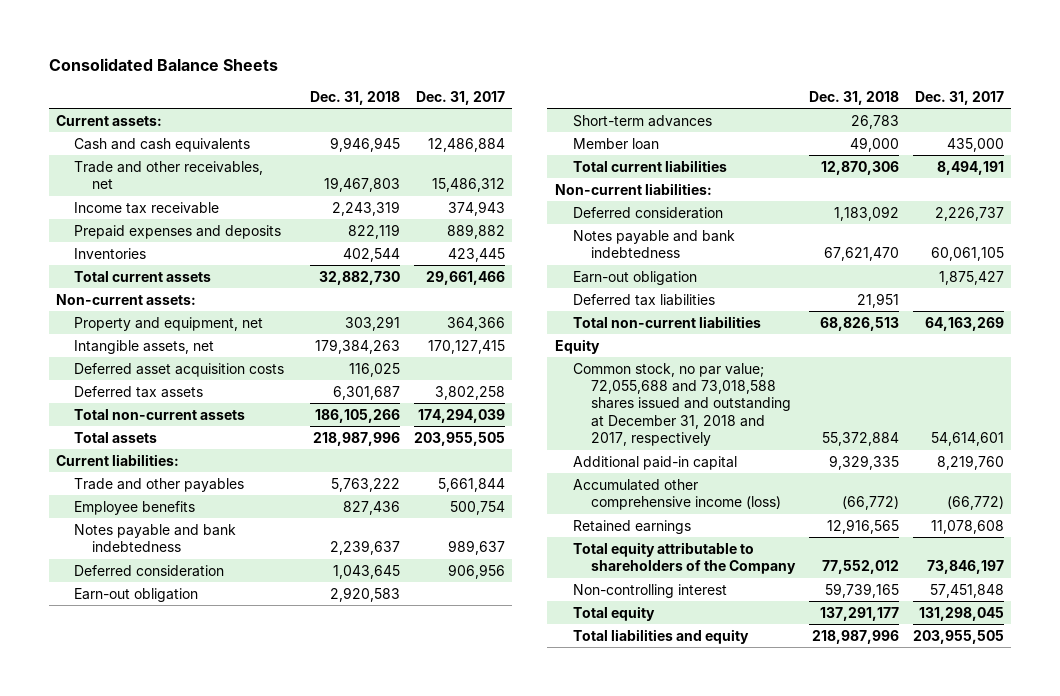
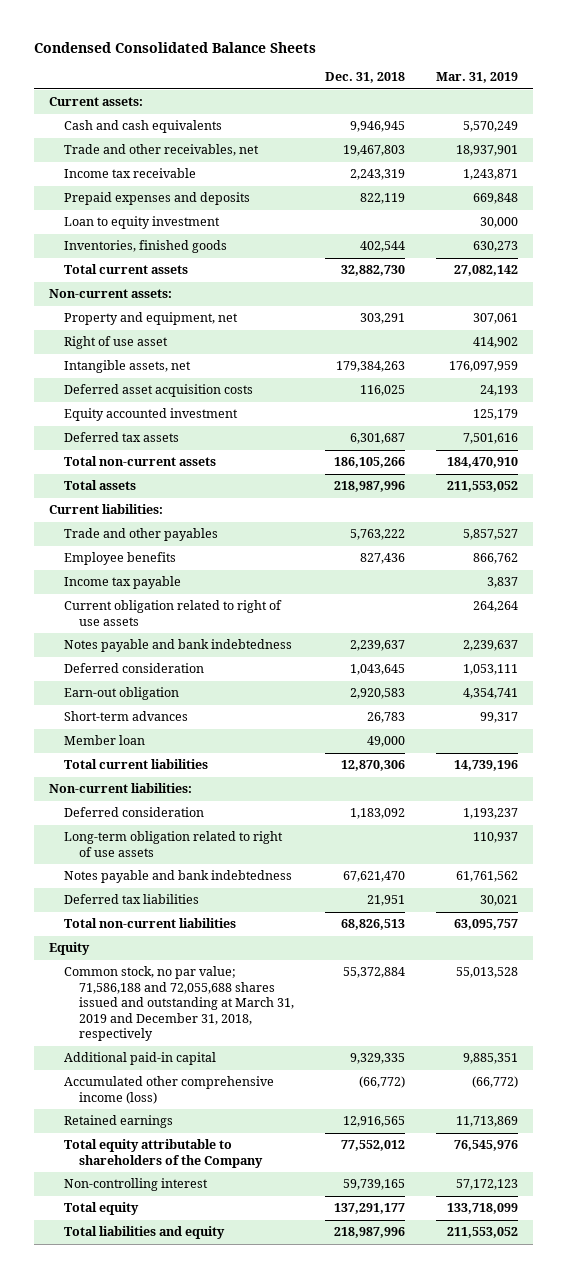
[48,57,278,71] Consolidated Balance Sheets -> [33,41,316,53] Condensed Consolidated Balance Sheets
[416,90,506,105] Dec. 31, 2017 -> none
none -> [435,72,518,84] Mar. 31, 2019
none -> [63,216,220,230] Loan to equity investment
[73,247,146,259] Inventories -> [63,240,227,254] Inventories, finished goods
none -> [63,336,168,350] Right of use asset
none -> [63,408,238,422] Equity accounted investment
none -> [63,576,181,590] Income tax payable
none -> [63,600,282,626] Current obligation related to right of use assets
none -> [63,831,283,857] Long-term obligation related to right of use assets
[572,270,697,285] Earn-out obligation -> none
[572,362,791,447] Common stock, no par value; 72,055,688 and 73,018,588 shares issued and outstanding at December 31, 2018 and 2017, respectively -> [63,966,294,1042] Common stock, no par value; 71,586,188 and 72,055,688 shares issued and outstanding at March 31, 2019 and December 31, 2018, respectively

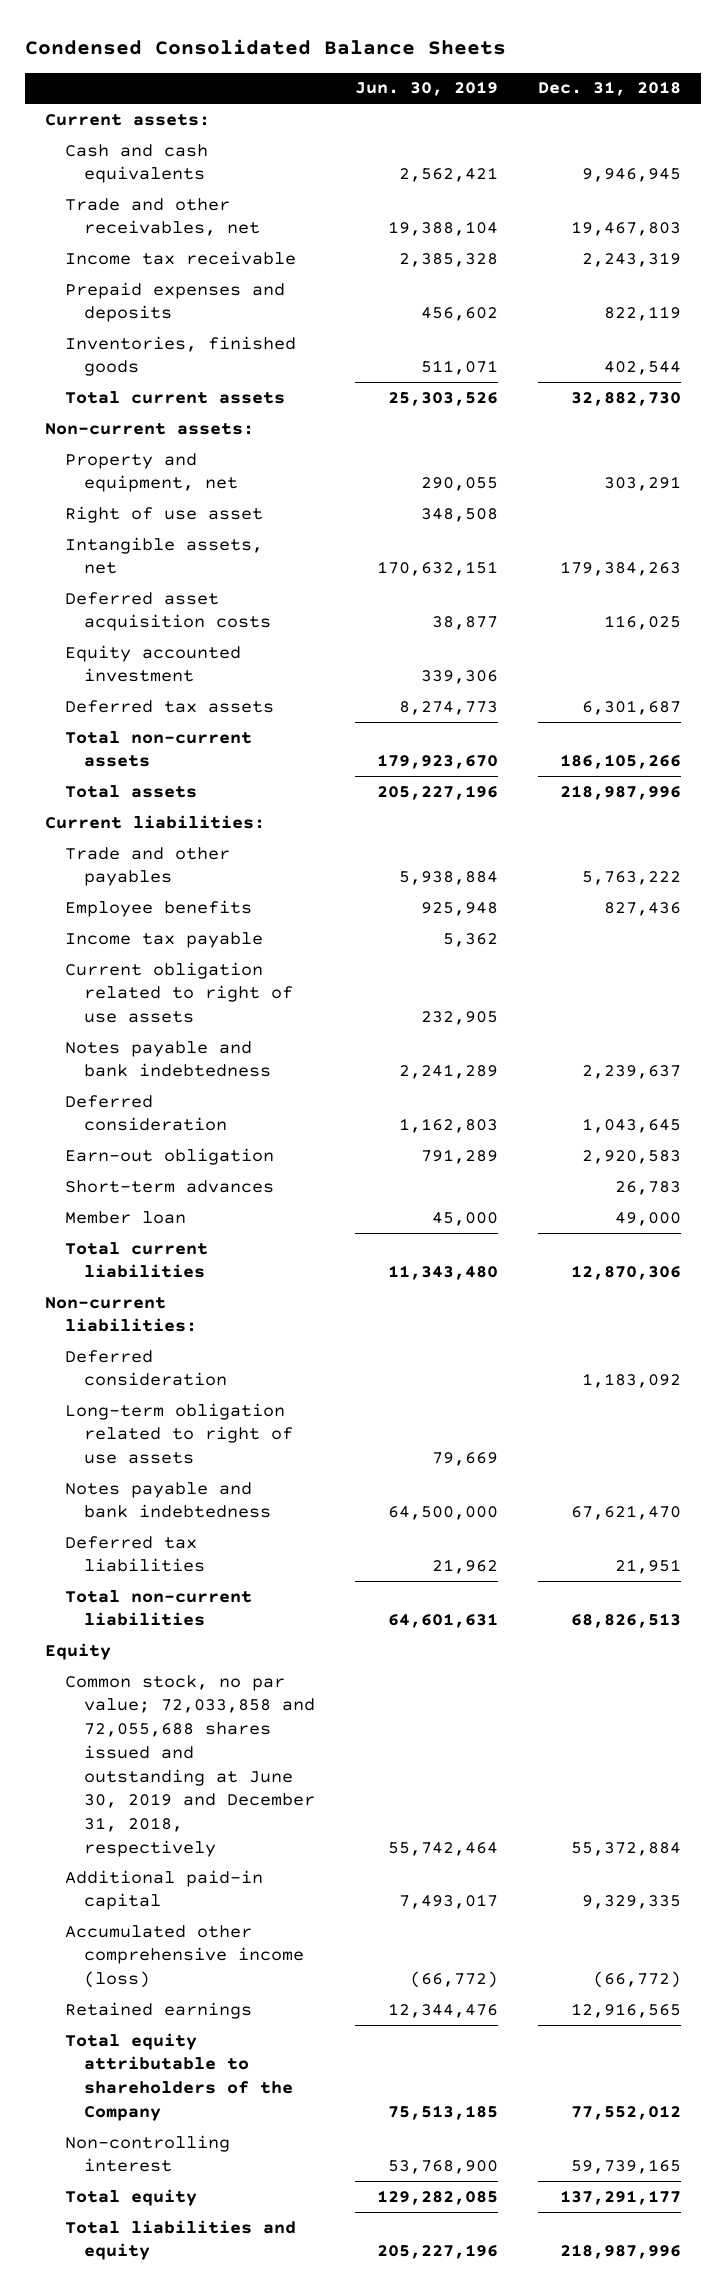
[435,72,518,84] Mar. 31, 2019 -> none
none -> [355,81,499,97] Jun. 30, 2019
[63,216,220,230] Loan to equity investment -> none
[63,966,294,1042] Common stock, no par value; 71,586,188 and 72,055,688 shares issued and outstanding at March 31, 2019 and December 31, 2018, respectively -> [64,1674,316,1857] Common stock, no par value; 72,033,858 and 72,055,688 shares issued and outstanding at June 30, 2019 and December 31, 2018, respectively

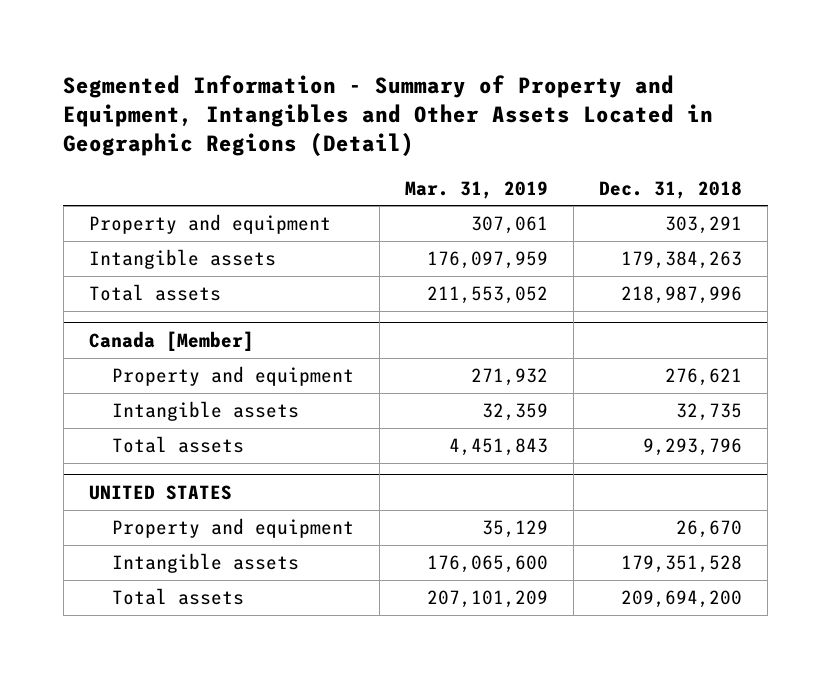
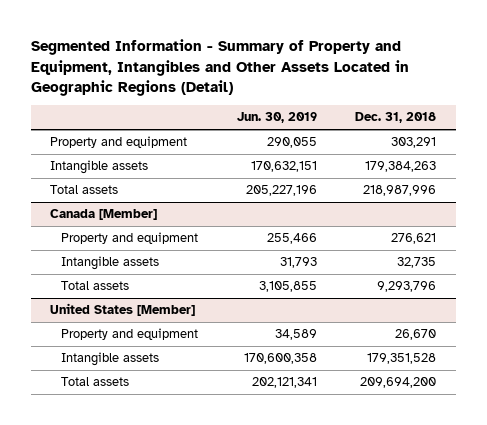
[404,180,548,199] Mar. 31, 2019 -> none
none -> [236,112,317,124] Jun. 30, 2019
[88,485,232,501] UNITED STATES -> [50,303,196,317] United States [Member]

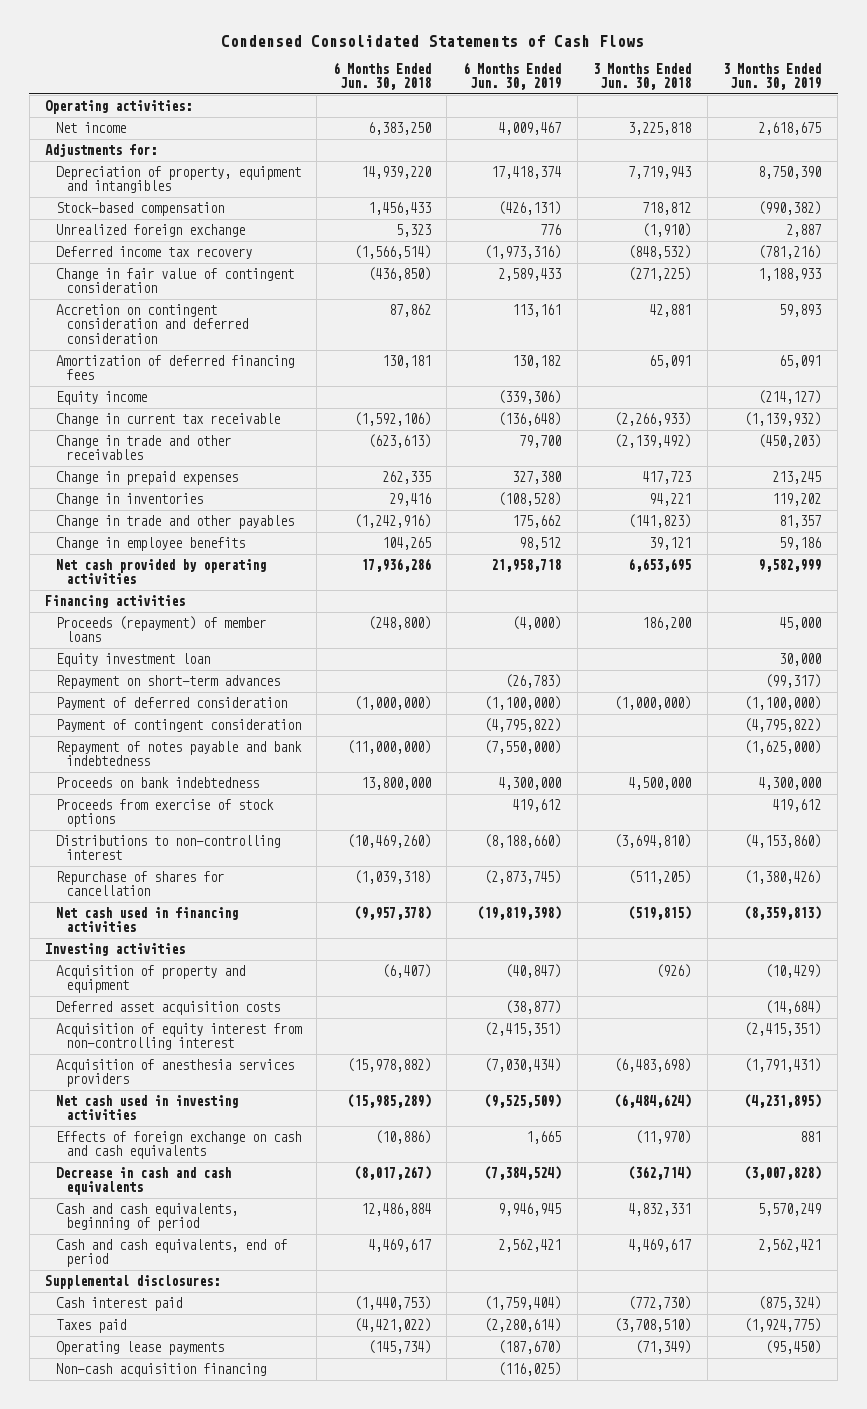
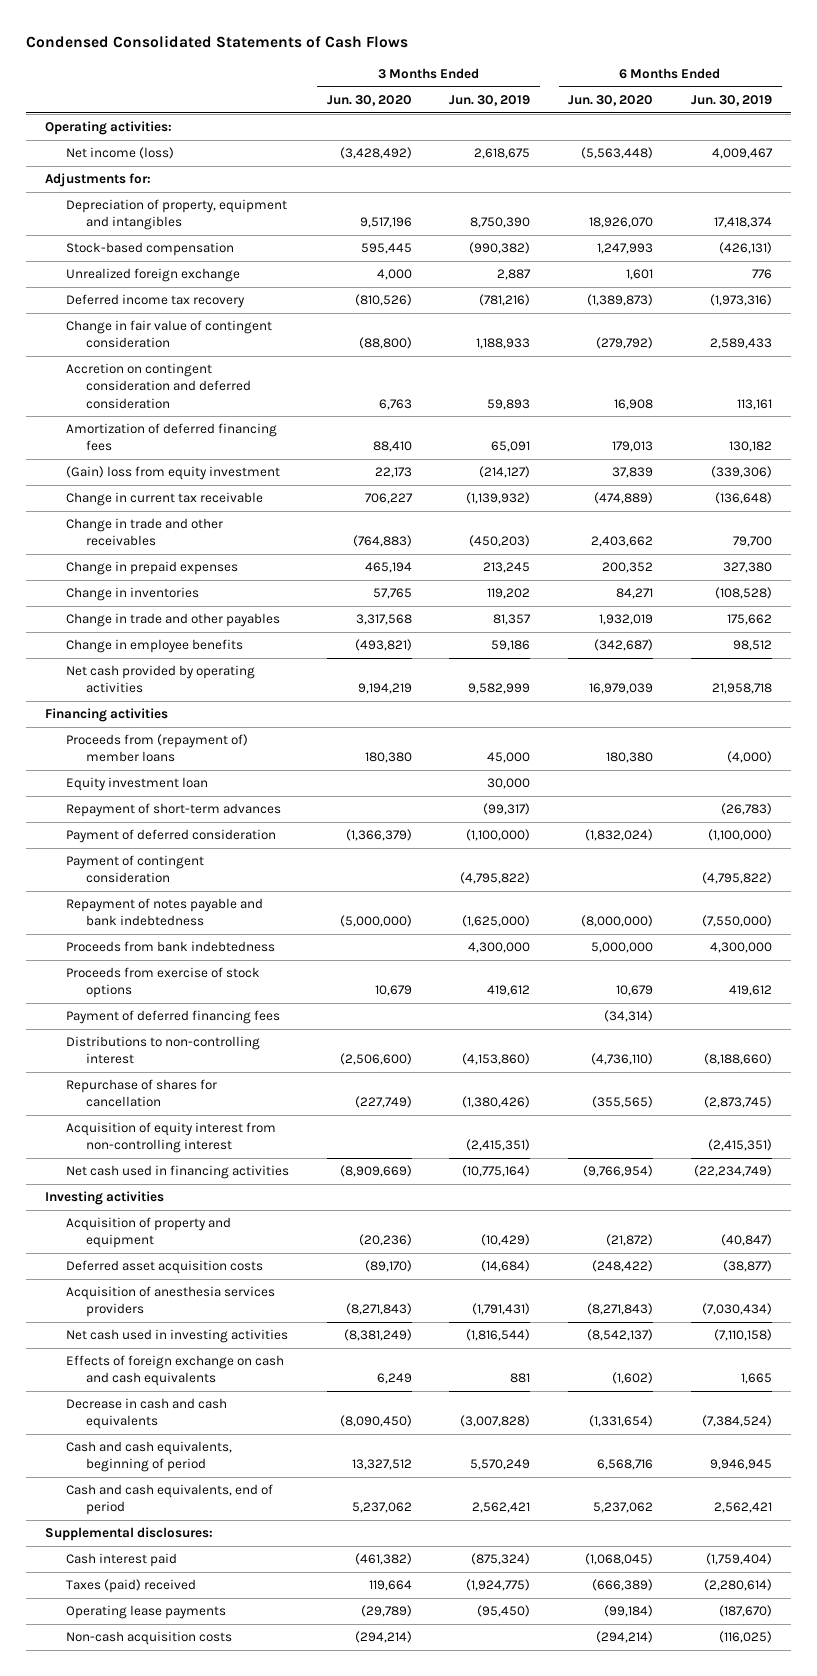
[332,61,431,91] 6 Months Ended Jun. 30, 2018 -> none
[593,62,692,91] 3 Months Ended Jun. 30, 2018 -> none
none -> [326,94,412,106] Jun. 30, 2020
none -> [568,94,654,106] Jun. 30, 2020
[55,121,126,133] Net income -> [65,147,174,160] Net income (loss)
[55,390,147,405] Equity income -> [65,466,280,481] (Gain) loss from equity investment
[55,615,266,643] Proceeds (repayment) of member loans -> [65,734,248,763] Proceeds from (repayment of) member loans
[55,674,280,689] Repayment on short-term advances -> [65,803,281,818] Repayment of short-term advances
[55,776,259,788] Proceeds on bank indebtedness -> [65,941,275,953] Proceeds from bank indebtedness
none -> [65,1010,280,1025] Payment of deferred financing fees
[55,1022,302,1051] Acquisition of equity interest from non-controlling interest -> [65,1122,276,1154] Acquisition of equity interest from non-controlling interest
[477,905,562,920] (19,819,398) -> [694,1165,773,1178] (22,234,749)
[744,905,822,920] (8,359,813) -> [462,1165,531,1178] (10,775,164)
[484,1093,562,1108] (9,525,509) -> [714,1329,773,1342] (7,110,158)
[744,1093,822,1108] (4,231,895) -> [466,1329,531,1342] (1,816,544)
[55,1318,126,1333] Taxes paid -> [65,1579,196,1594] Taxes (paid) received
[55,1362,266,1377] Non-cash acquisition financing -> [65,1631,232,1646] Non-cash acquisition costs

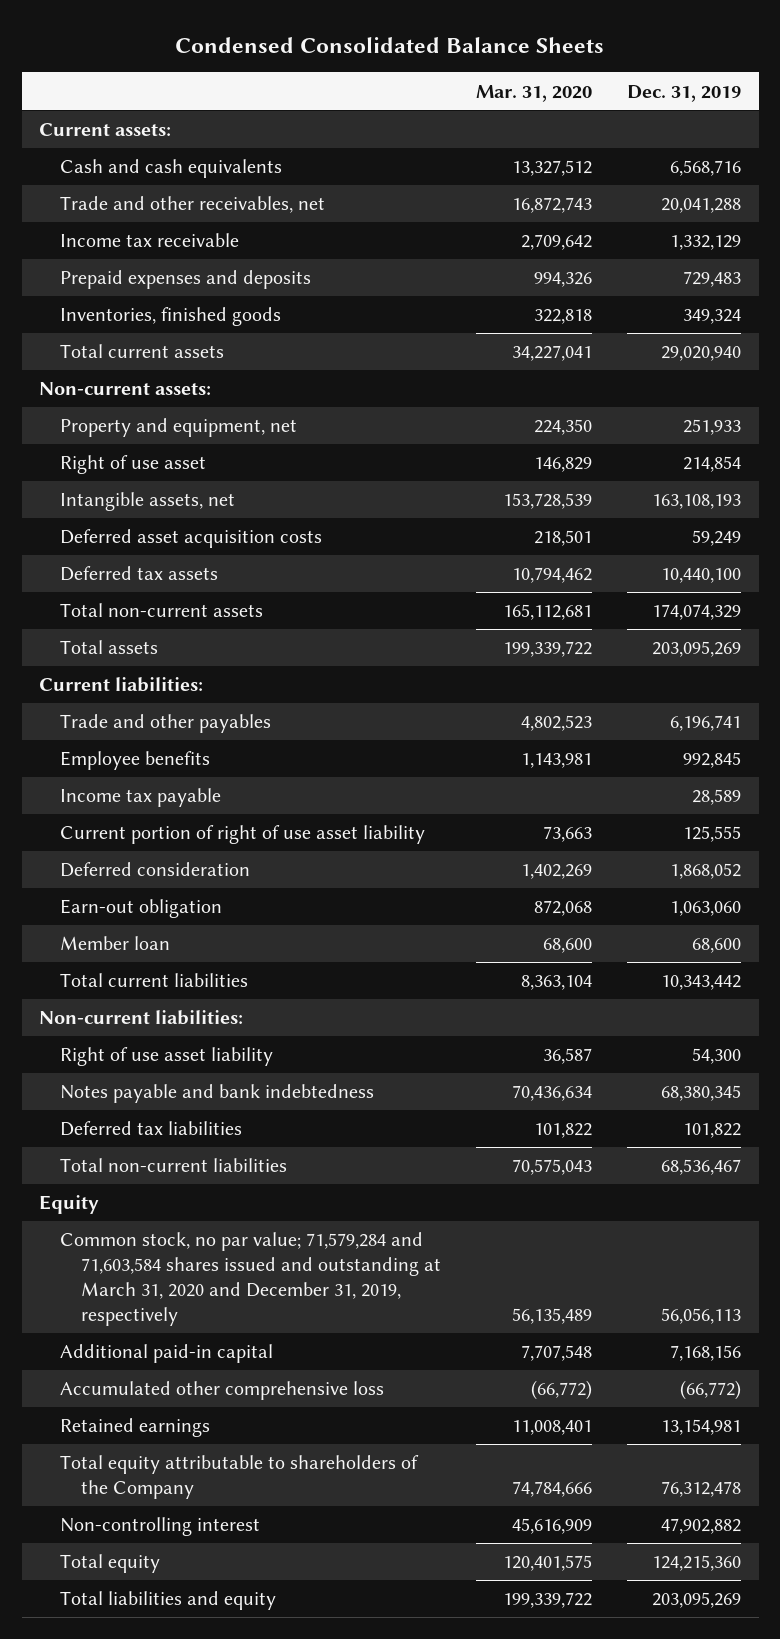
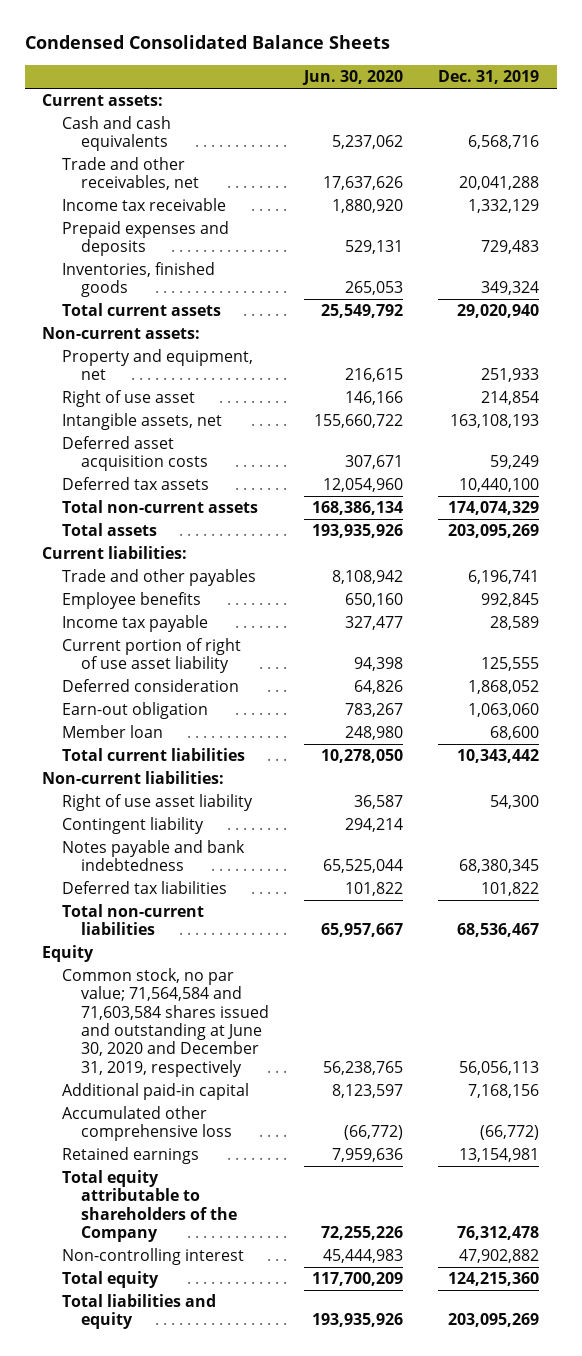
[475,84,592,102] Mar. 31, 2020 -> none
none -> [302,70,404,86] Jun. 30, 2020
none -> [61,817,204,835] Contingent liability
[59,1232,441,1327] Common stock, no par value; 71,579,284 and 71,603,584 shares issued and outstanding at March 31, 2020 and December 31, 2019, respectively -> [61,968,270,1077] Common stock, no par value; 71,564,584 and 71,603,584 shares issued and outstanding at June 30, 2020 and December 31, 2019, respectively

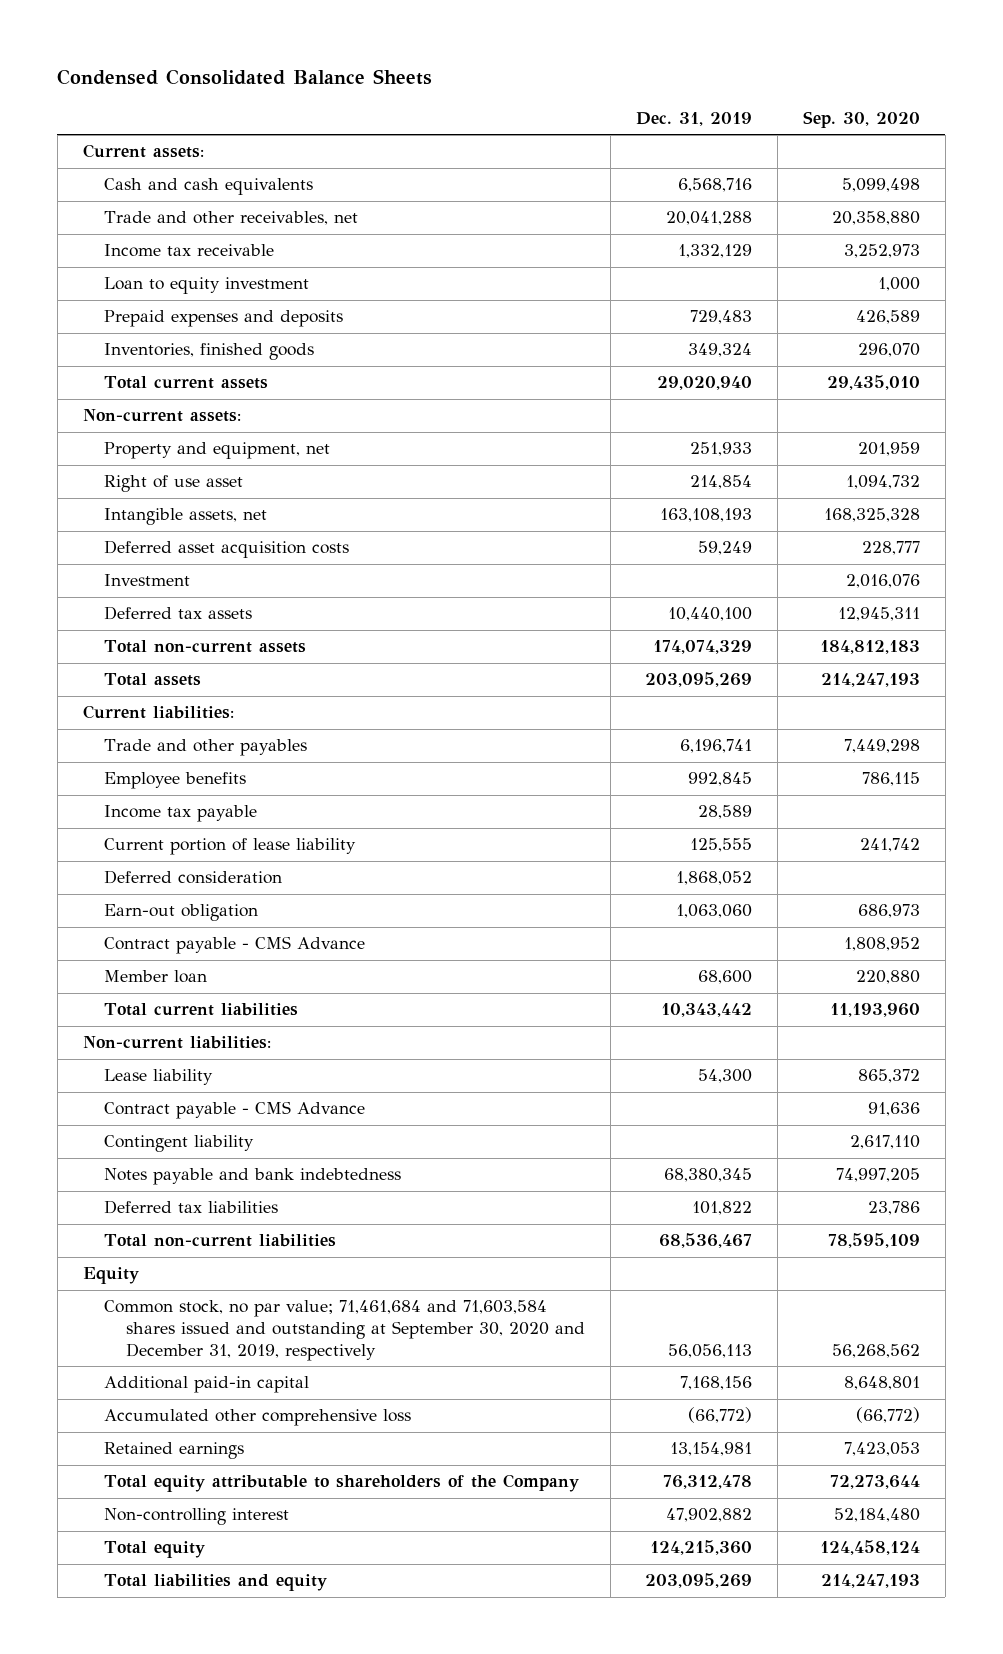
[302,70,404,86] Jun. 30, 2020 -> none
none -> [803,110,921,128] Sep. 30, 2020
none -> [104,277,310,295] Loan to equity investment
none -> [104,574,191,587] Investment
[61,638,241,674] Current portion of right of use asset liability -> [104,838,357,856] Current portion of lease liability
none -> [104,936,366,955] Contract payable - CMS Advance
[61,794,253,812] Right of use asset liability -> [104,1069,214,1086] Lease liability
none -> [104,1101,366,1120] Contract payable - CMS Advance
[61,968,270,1077] Common stock, no par value; 71,564,584 and 71,603,584 shares issued and outstanding at June 30, 2020 and December 31, 2019, respectively -> [104,1300,586,1361] Common stock, no par value; 71,461,684 and 71,603,584 shares issued and outstanding at September 30, 2020 and December 31, 2019, respectively

